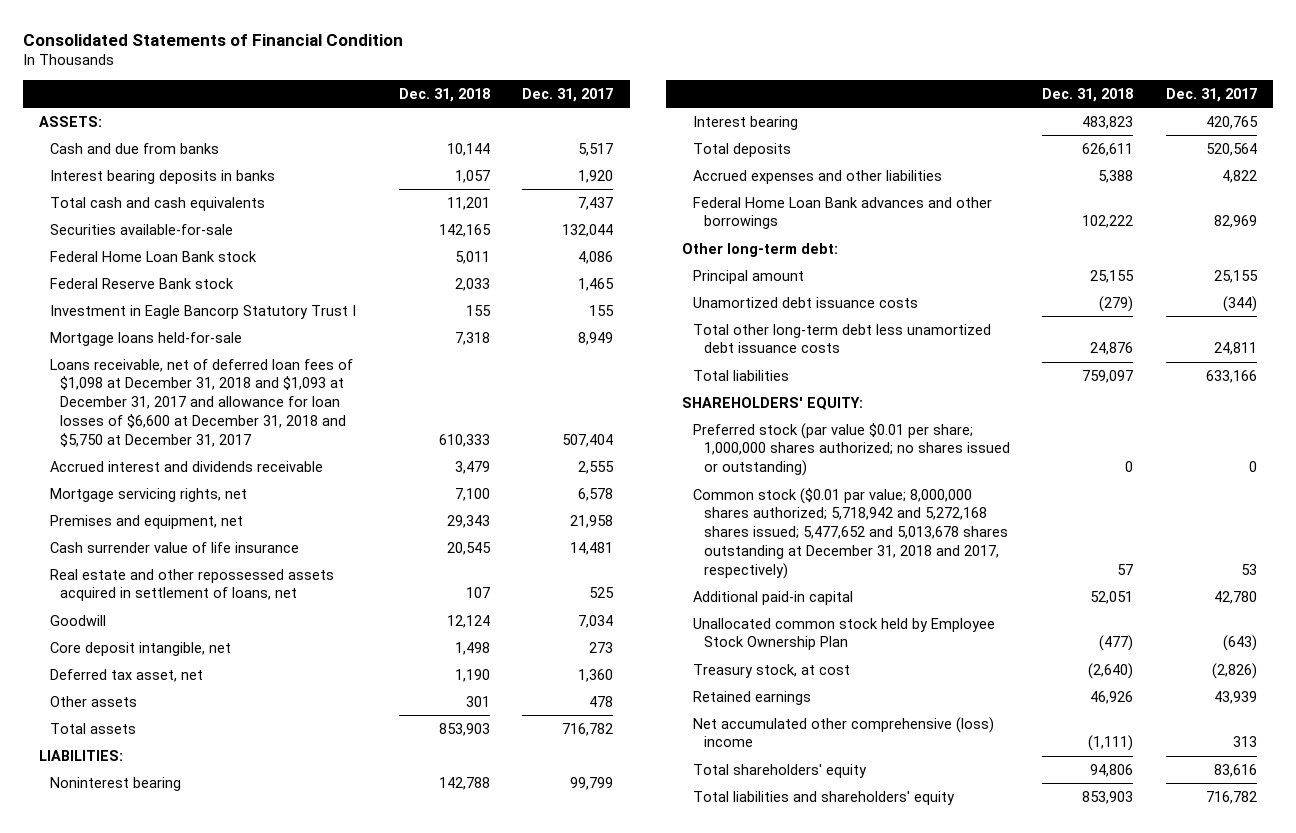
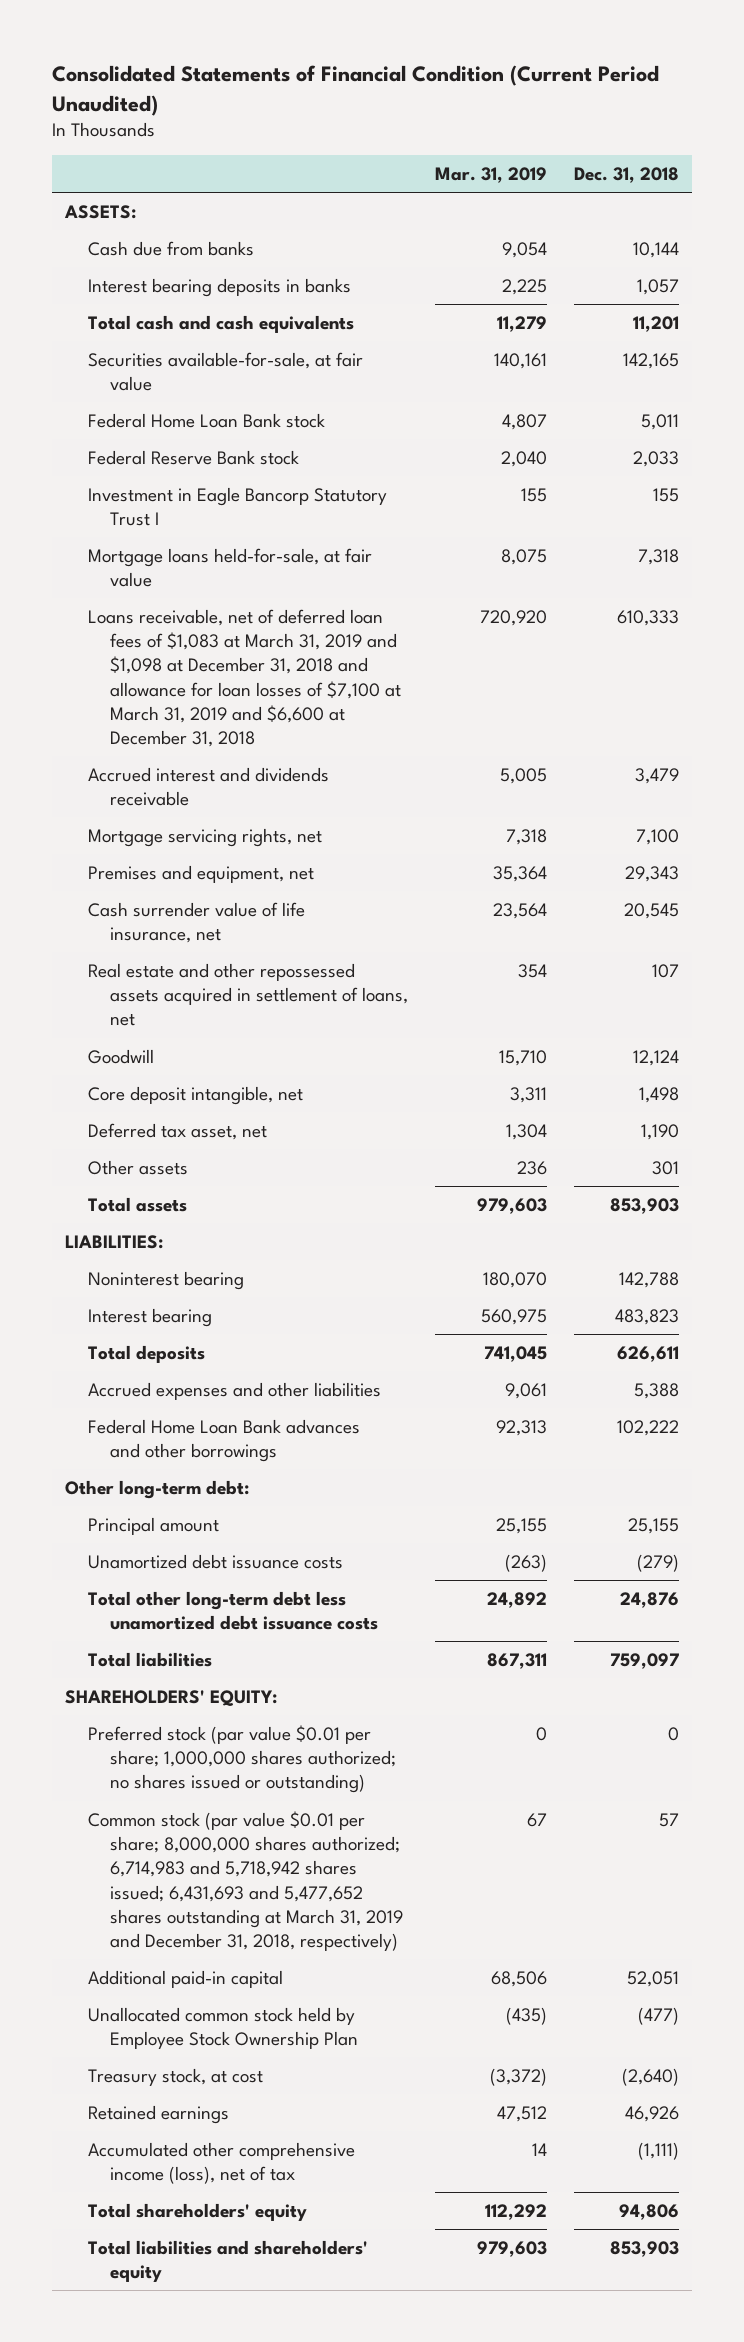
[22,33,403,46] Consolidated Statements of Financial Condition -> [51,65,659,116] Consolidated Statements of Financial Condition (Current Period Unaudited)
[522,87,614,102] Dec. 31, 2017 -> none
none -> [434,167,547,184] Mar. 31, 2019
[49,142,219,154] Cash and due from banks -> [87,240,254,256] Cash due from banks
[49,223,233,235] Securities available-for-sale -> [87,351,363,392] Securities available-for-sale, at fair value
[49,331,242,346] Mortgage loans held-for-sale -> [87,547,372,588] Mortgage loans held-for-sale, at fair value
[49,358,353,447] Loans receivable, net of deferred loan fees of $1,098 at December 31, 2018 and $1,093 at December 31, 2017 and allowance for loan losses of $6,600 at December 31, 2018 and $5,750 at December 31, 2017 -> [87,608,401,748] Loans receivable, net of deferred loan fees of $1,083 at March 31, 2019 and $1,098 at December 31, 2018 and allowance for loan losses of $7,100 at March 31, 2019 and $6,600 at December 31, 2018
[49,541,299,553] Cash surrender value of life insurance -> [87,901,305,944] Cash surrender value of life insurance, net
[693,487,1008,579] Common stock ($0.01 par value; 8,000,000 shares authorized; 5,718,942 and 5,272,168 shares issued; 5,477,652 and 5,013,678 shares outstanding at December 31, 2018 and 2017, respectively) -> [87,1810,403,1952] Common stock (par value $0.01 per share; 8,000,000 shares authorized; 6,714,983 and 5,718,942 shares issued; 6,431,693 and 5,477,652 shares outstanding at March 31, 2019 and December 31, 2018, respectively)
[693,716,995,748] Net accumulated other comprehensive (loss) income -> [87,2141,355,2185] Accumulated other comprehensive income (loss), net of tax

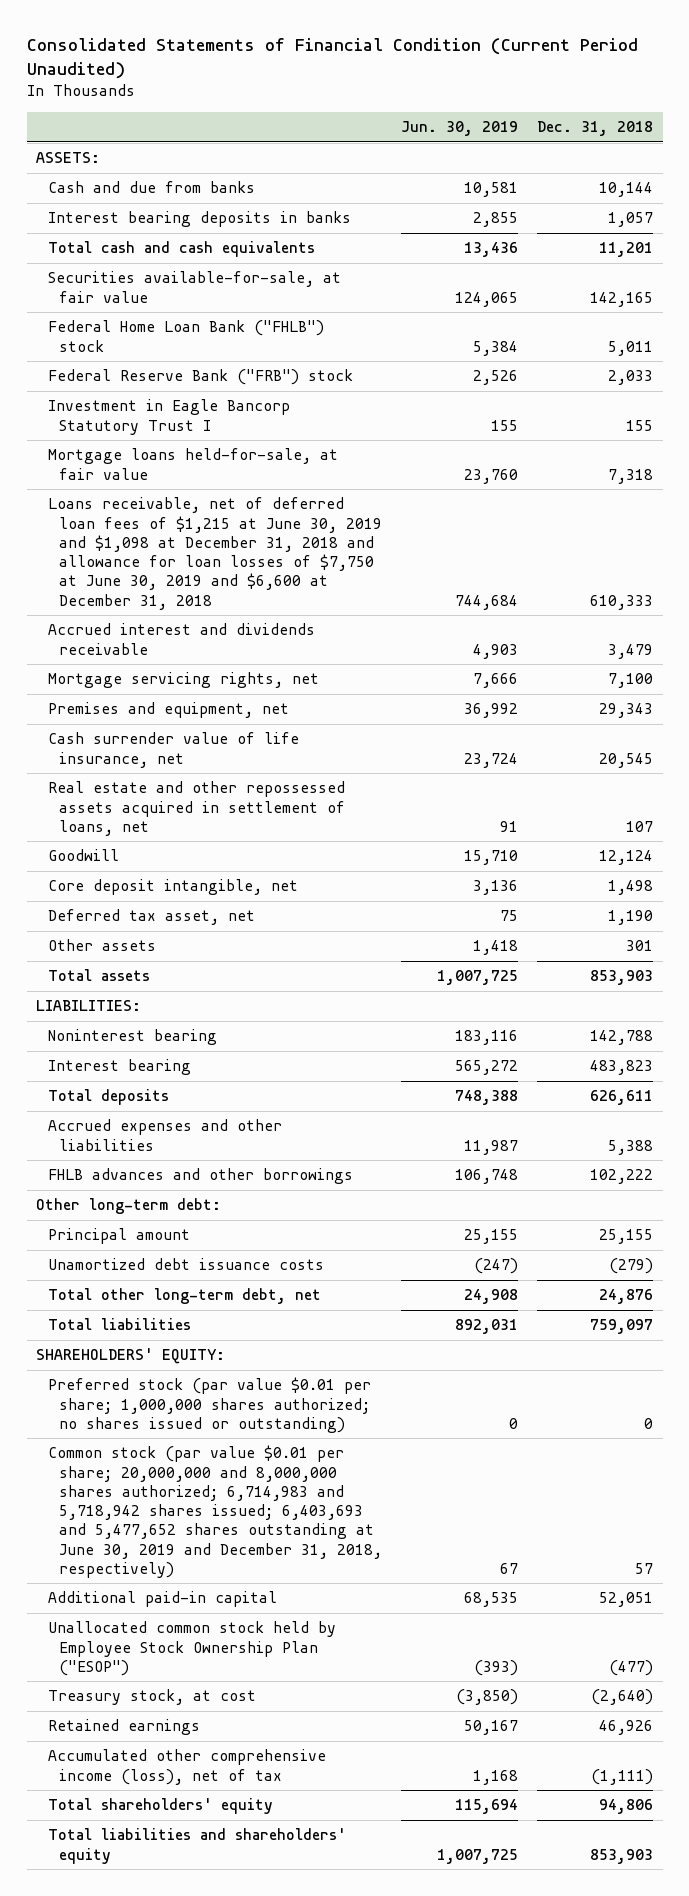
[434,167,547,184] Mar. 31, 2019 -> none
none -> [400,121,518,137] Jun. 30, 2019
[87,240,254,256] Cash due from banks -> [47,181,255,194] Cash and due from banks
[87,412,325,428] Federal Home Loan Bank stock -> [47,320,324,352] Federal Home Loan Bank ("FHLB") stock
[87,449,299,465] Federal Reserve Bank stock -> [47,369,353,386] Federal Reserve Bank ("FRB") stock
[87,608,401,748] Loans receivable, net of deferred loan fees of $1,083 at March 31, 2019 and $1,098 at December 31, 2018 and allowance for loan losses of $7,100 at March 31, 2019 and $6,600 at December 31, 2018 -> [47,497,382,610] Loans receivable, net of deferred loan fees of $1,215 at June 30, 2019 and $1,098 at December 31, 2018 and allowance for loan losses of $7,750 at June 30, 2019 and $6,600 at December 31, 2018
[87,1418,360,1463] Federal Home Loan Bank advances and other borrowings -> [47,1168,353,1185] FHLB advances and other borrowings
[87,1590,378,1631] Total other long-term debt less unamortized debt issuance costs -> [47,1288,321,1305] Total other long-term debt, net
[87,1810,403,1952] Common stock (par value $0.01 per share; 8,000,000 shares authorized; 6,714,983 and 5,718,942 shares issued; 6,431,693 and 5,477,652 shares outstanding at March 31, 2019 and December 31, 2018, respectively) -> [47,1445,382,1579] Common stock (par value $0.01 per share; 20,000,000 and 8,000,000 shares authorized; 6,714,983 and 5,718,942 shares issued; 6,403,693 and 5,477,652 shares outstanding at June 30, 2019 and December 31, 2018, respectively)
[87,2006,358,2050] Unallocated common stock held by Employee Stock Ownership Plan -> [47,1621,336,1676] Unallocated common stock held by Employee Stock Ownership Plan ("ESOP")

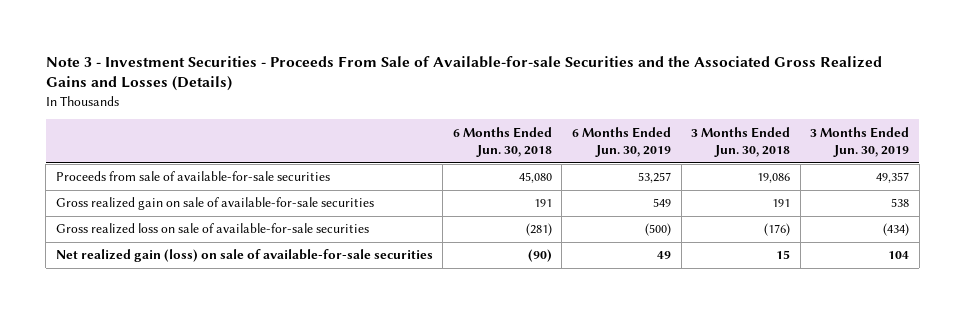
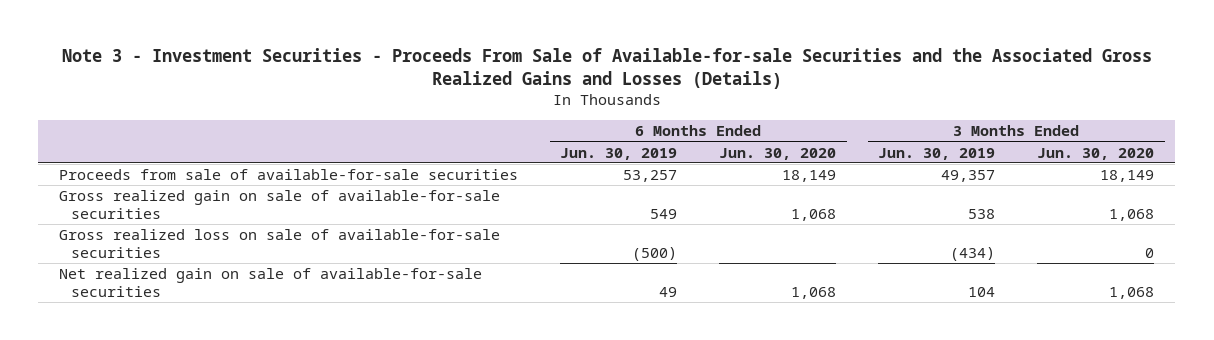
[452,126,552,157] 6 Months Ended Jun. 30, 2018 -> none
[691,126,791,157] 3 Months Ended Jun. 30, 2018 -> none
none -> [719,147,837,160] Jun. 30, 2020
none -> [1037,147,1155,160] Jun. 30, 2020
[55,249,433,263] Net realized gain (loss) on sale of available-for-sale securities -> [59,268,483,297] Net realized gain on sale of available-for-sale securities

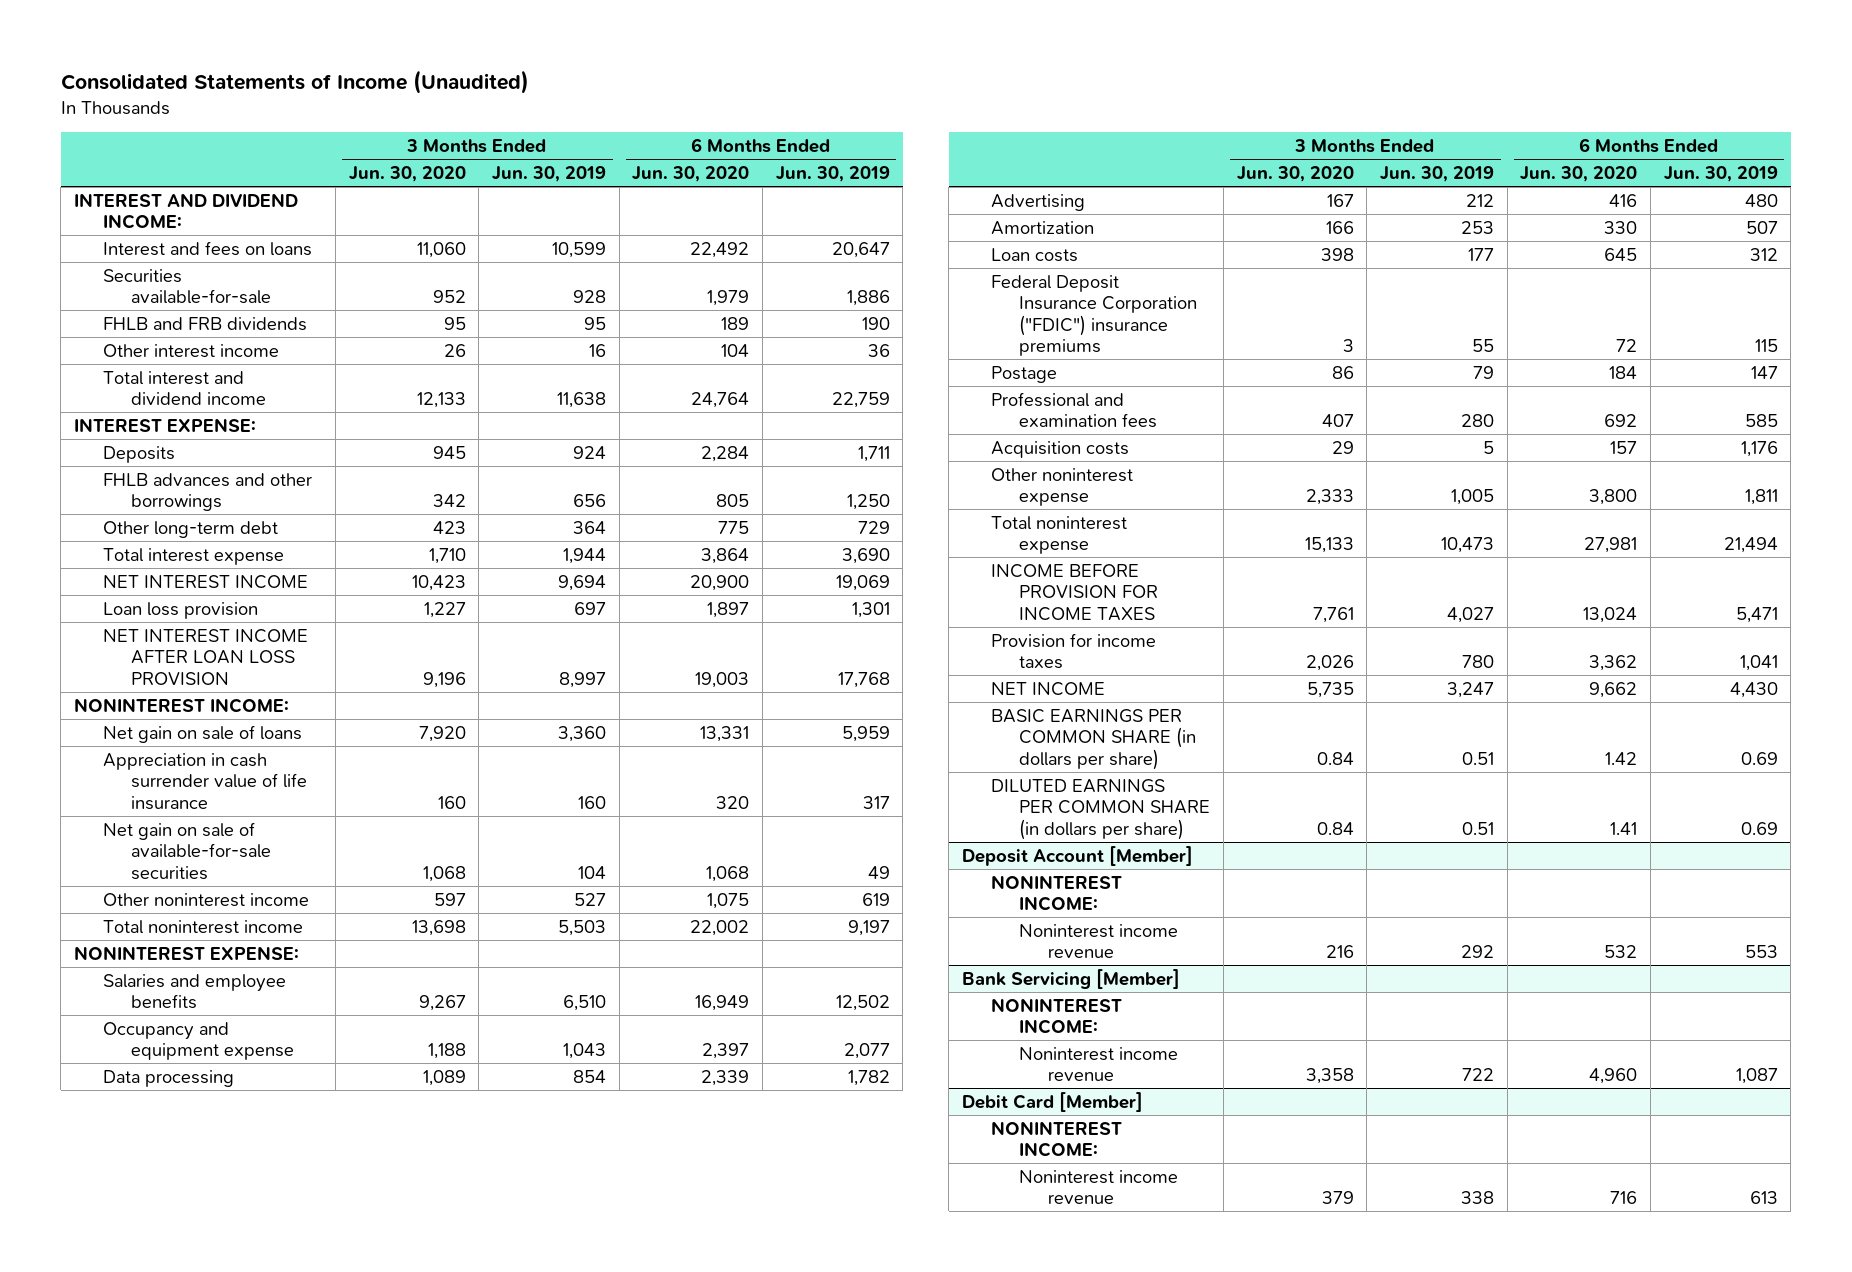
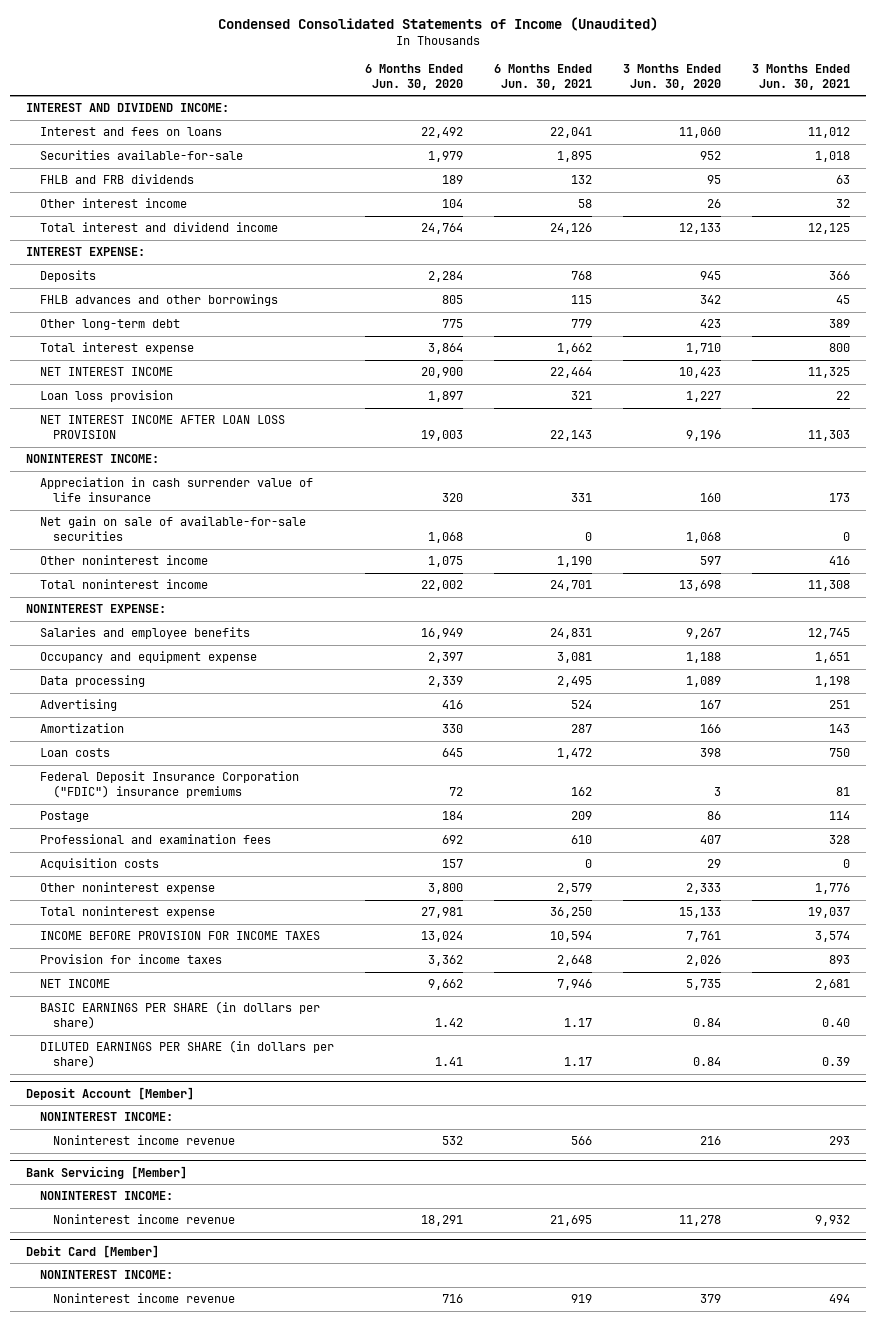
[60,70,529,95] Consolidated Statements of Income (Unaudited) -> [218,16,659,31] Condensed Consolidated Statements of Income (Unaudited)
[492,165,607,182] Jun. 30, 2019 -> none
[775,165,890,182] Jun. 30, 2019 -> none
none -> [494,63,593,90] 6 Months Ended Jun. 30, 2021
none -> [752,63,851,90] 3 Months Ended Jun. 30, 2021
[102,724,302,743] Net gain on sale of loans -> none
[990,708,1197,770] BASIC EARNINGS PER COMMON SHARE (in dollars per share) -> [39,1001,320,1030] BASIC EARNINGS PER SHARE (in dollars per share)
[990,778,1211,840] DILUTED EARNINGS PER COMMON SHARE (in dollars per share) -> [39,1040,334,1069] DILUTED EARNINGS PER SHARE (in dollars per share)
[1305,1068,1354,1085] 3,358 -> [679,1215,722,1227] 11,278
[1589,1068,1638,1085] 4,960 -> [420,1215,463,1227] 18,291

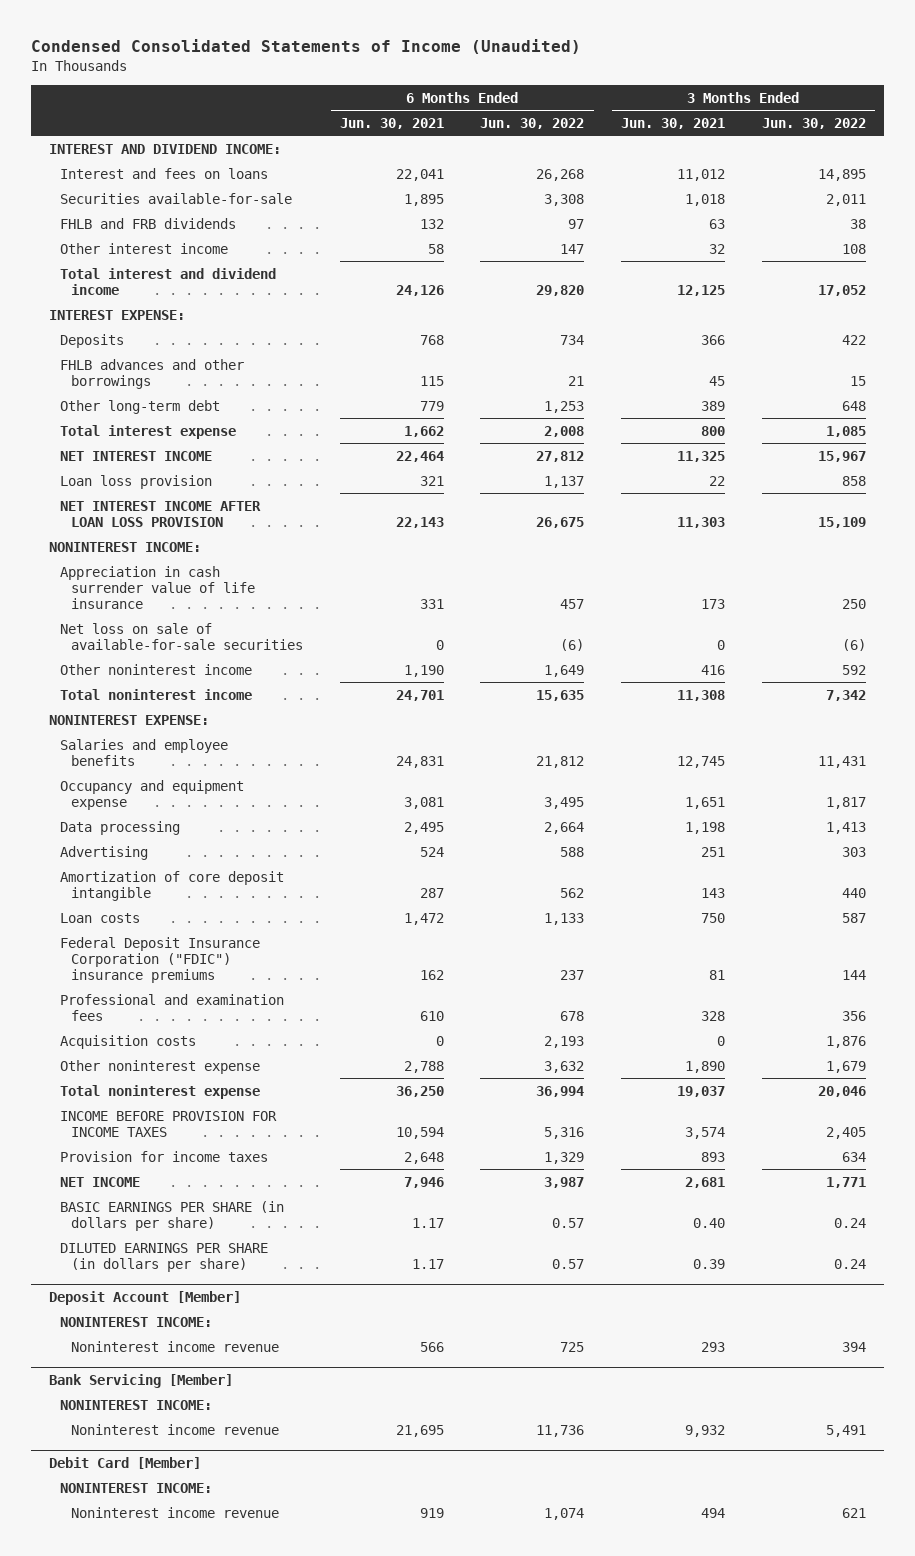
[364,63,463,90] 6 Months Ended Jun. 30, 2020 -> none
[623,63,722,90] 3 Months Ended Jun. 30, 2020 -> none
none -> [480,117,585,129] Jun. 30, 2022
none -> [761,117,866,129] Jun. 30, 2022
[39,516,306,542] Net gain on sale of available-for-sale securities -> [60,622,304,650] Net loss on sale of available-for-sale securities
[39,723,124,734] Amortization -> [60,870,285,901] Amortization of core deposit intangible
[39,811,89,823] Postage -> none
[557,883,593,895] 2,579 -> [403,1060,444,1073] 2,788
[815,883,851,895] 1,776 -> [685,1060,726,1073] 1,890

